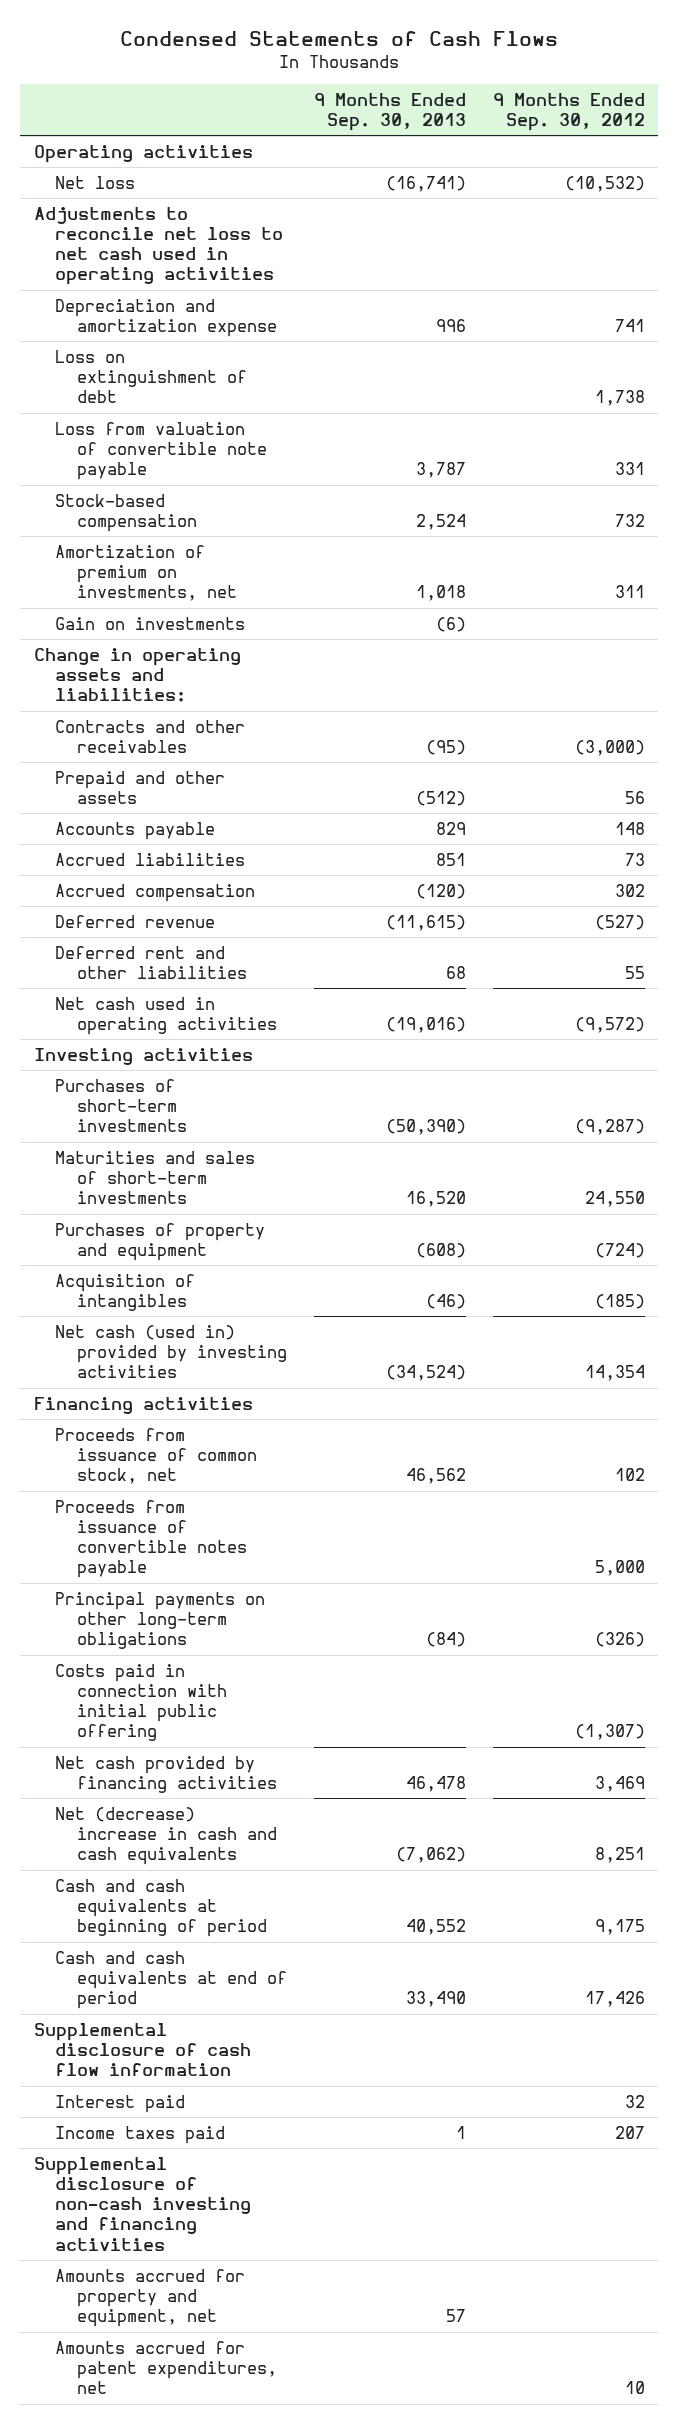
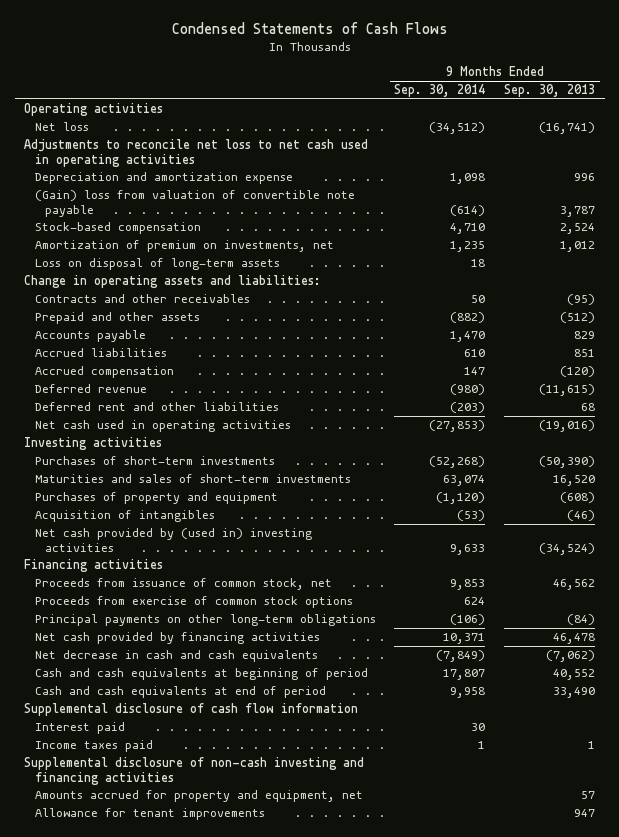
[492,92,645,131] 9 Months Ended Sep. 30, 2012 -> none
none -> [394,84,486,98] Sep. 30, 2014
[55,349,247,404] Loss on extinguishment of debt -> none
[55,421,267,481] Loss from valuation of convertible note payable -> [34,190,355,217] (Gain) loss from valuation of convertible note payable
[55,616,246,630] Gain on investments -> none
[415,585,466,602] 1,018 -> [560,241,596,253] 1,012
none -> [34,258,280,271] Loss on disposal of long-term assets
[55,1324,287,1379] Net cash (used in) provided by investing activities -> [34,528,312,552] Net cash provided by (used in) investing activities
[55,1499,247,1579] Proceeds from issuance of convertible notes payable -> none
none -> [34,596,353,609] Proceeds from exercise of common stock options
[55,1663,227,1742] Costs paid in connection with initial public offering -> none
[55,1806,277,1866] Net (decrease) increase in cash and cash equivalents -> [34,650,318,663] Net decrease in cash and cash equivalents
[55,2340,277,2395] Amounts accrued for patent expenditures, net -> none
none -> [34,808,265,821] Allowance for tenant improvements

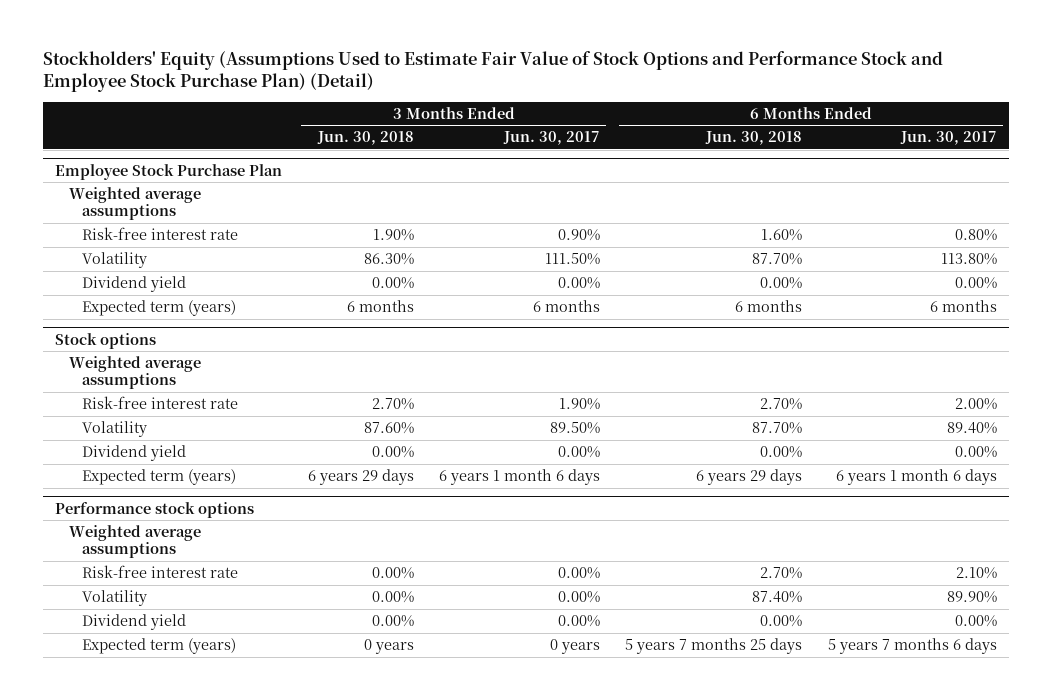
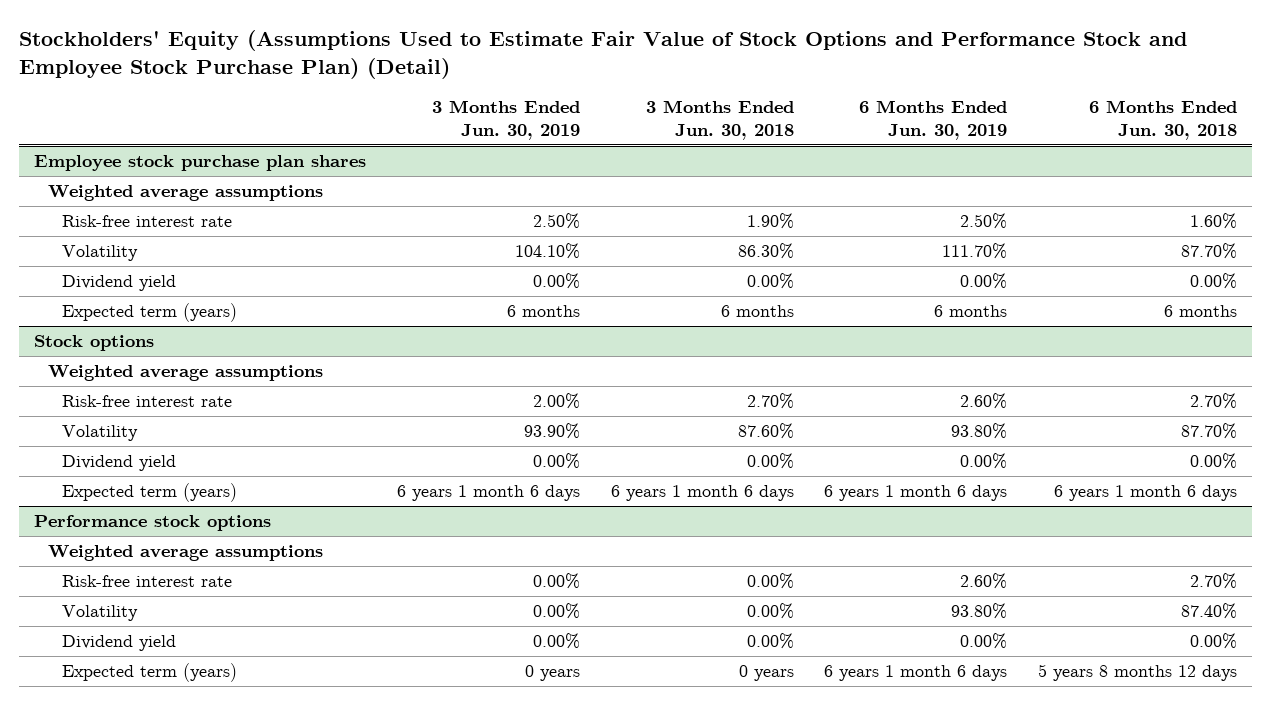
[503,131,601,146] Jun. 30, 2017 -> none
[899,131,997,146] Jun. 30, 2017 -> none
none -> [431,99,580,140] 3 Months Ended Jun. 30, 2019
none -> [859,99,1008,140] 6 Months Ended Jun. 30, 2019
[55,163,283,180] Employee Stock Purchase Plan -> [34,155,367,172] Employee stock purchase plan shares
[307,469,414,486] 6 years 29 days -> [610,485,794,502] 6 years 1 month 6 days
[696,469,803,486] 6 years 29 days -> [1053,485,1237,502] 6 years 1 month 6 days
[625,638,803,655] 5 years 7 months 25 days -> [1037,664,1237,682] 5 years 8 months 12 days

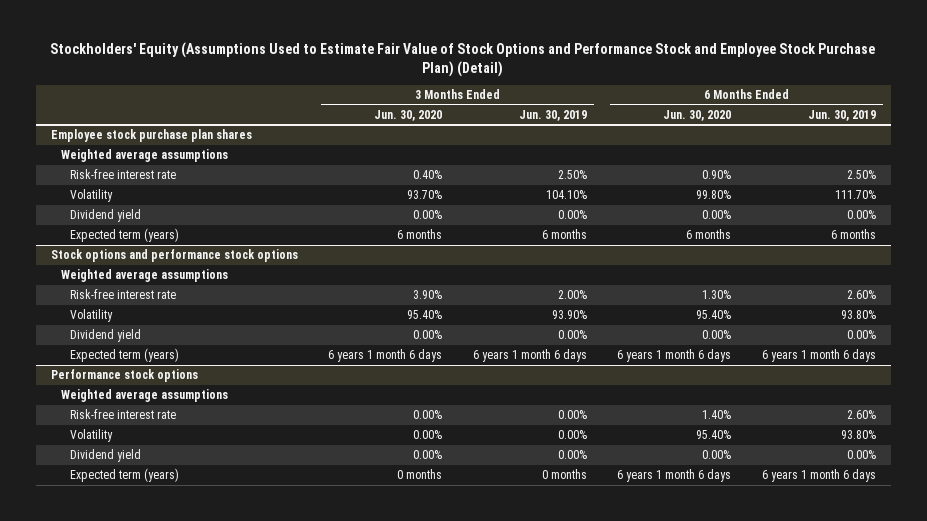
[645,99,794,140] 3 Months Ended Jun. 30, 2018 -> none
[1088,99,1237,140] 6 Months Ended Jun. 30, 2018 -> none
none -> [374,109,443,121] Jun. 30, 2020
none -> [663,109,732,121] Jun. 30, 2020
[34,335,155,352] Stock options -> [50,249,298,263] Stock options and performance stock options
[524,665,580,682] 0 years -> [541,469,587,480] 0 months

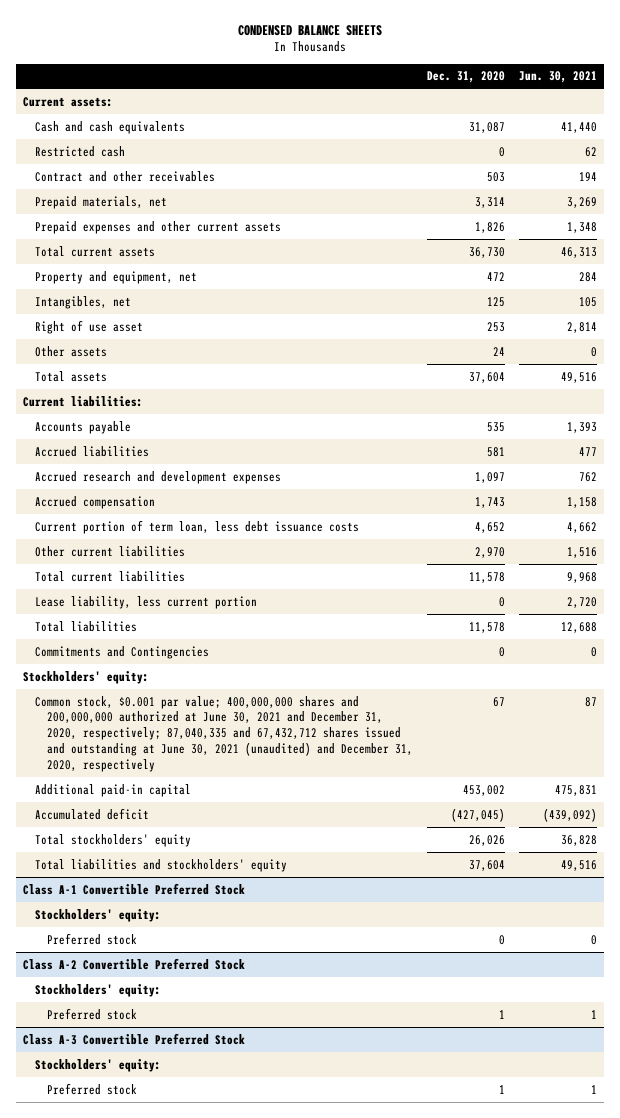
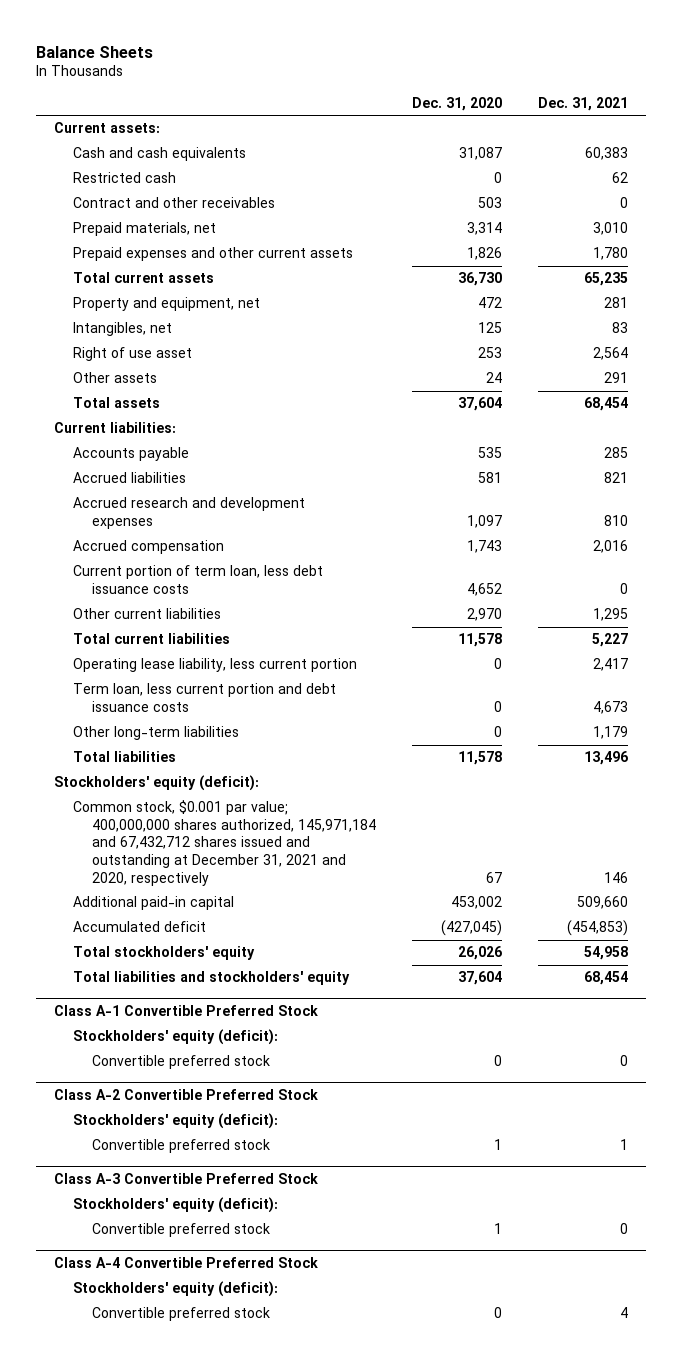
[237,24,382,36] CONDENSED BALANCE SHEETS -> [36,45,154,58] Balance Sheets
[519,71,598,84] Jun. 30, 2021 -> none
none -> [538,96,629,111] Dec. 31, 2021
[34,595,257,609] Lease liability, less current portion -> [73,658,358,673] Operating lease liability, less current portion
none -> [73,683,337,712] Term loan, less current portion and debt issuance costs
none -> [73,726,240,741] Other long-term liabilities
[34,645,209,659] Commitments and Contingencies -> none
[22,670,149,684] Stockholders' equity: -> [54,775,260,792] Stockholders' equity (deficit):
[34,695,413,772] Common stock, $0.001 par value; 400,000,000 shares and 200,000,000 authorized at June 30, 2021 and December 31, 2020, respectively; 87,040,335 and 67,432,712 shares issued and outstanding at June 30, 2021 (unaudited) and December 31, 2020, respectively -> [73,800,377,886] Common stock, $0.001 par value; 400,000,000 shares authorized, 145,971,184 and 67,432,712 shares issued and outstanding at December 31, 2021 and 2020, respectively
[34,908,161,922] Stockholders' equity: -> [73,1029,279,1046] Stockholders' equity (deficit):
[46,932,137,945] Preferred stock -> [92,1055,271,1070] Convertible preferred stock
[34,983,161,997] Stockholders' equity: -> [73,1113,279,1130] Stockholders' equity (deficit):
[46,1007,137,1020] Preferred stock -> [92,1139,271,1154] Convertible preferred stock
[34,1058,161,1072] Stockholders' equity: -> [73,1197,279,1214] Stockholders' equity (deficit):
[46,1082,137,1095] Preferred stock -> [92,1223,271,1238] Convertible preferred stock
none -> [54,1257,319,1269] Class A-4 Convertible Preferred Stock
none -> [73,1281,279,1298] Stockholders' equity (deficit):
none -> [92,1307,271,1322] Convertible preferred stock

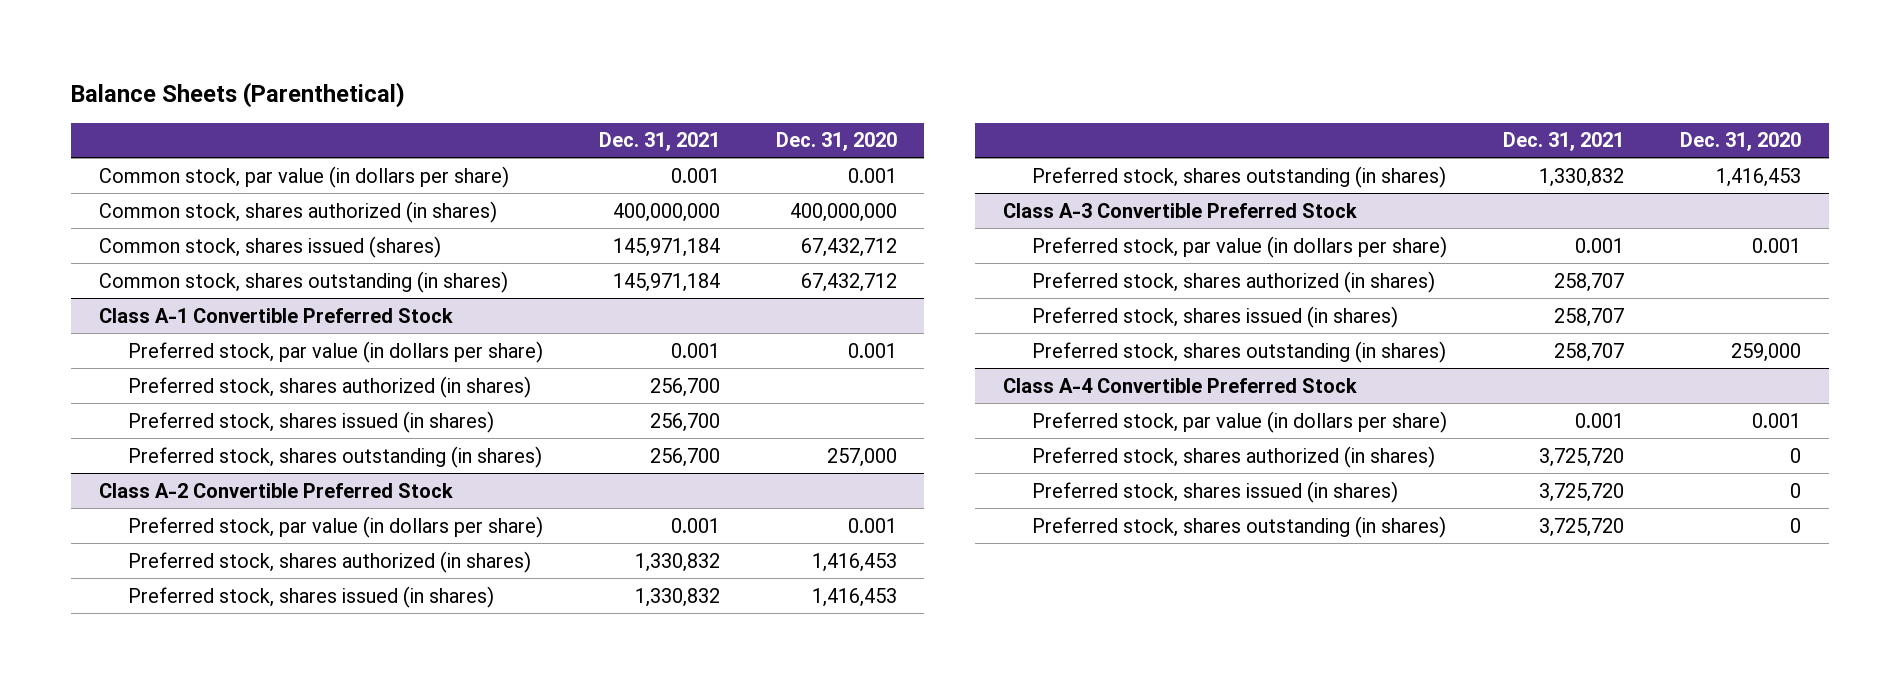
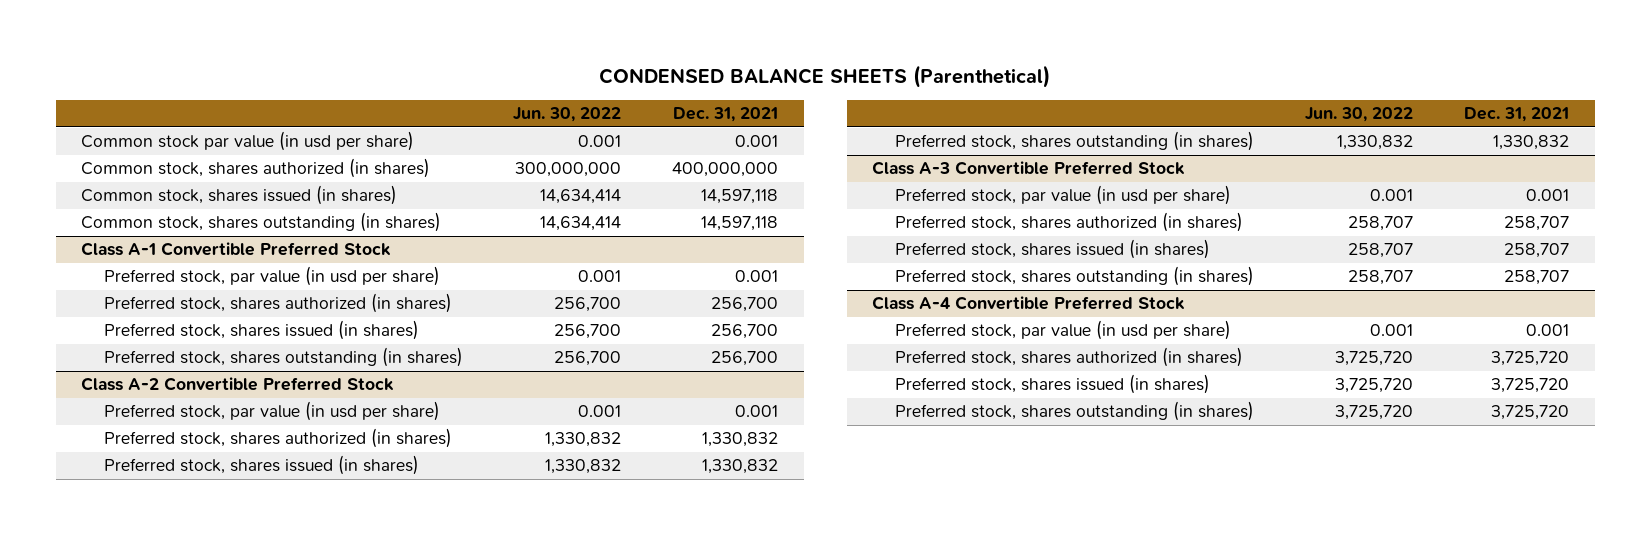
[70,82,405,109] Balance Sheets (Parenthetical) -> [599,64,1051,88] CONDENSED BALANCE SHEETS (Parenthetical)
[775,132,897,152] Dec. 31, 2020 -> none
none -> [513,107,622,123] Jun. 30, 2022
[98,165,509,188] Common stock, par value (in dollars per share) -> [80,131,414,152] Common stock par value (in usd per share)
[98,235,441,258] Common stock, shares issued (shares) -> [80,185,397,206] Common stock, shares issued (in shares)
[612,237,720,257] 145,971,184 -> [701,189,779,205] 14,597,118
[612,272,720,292] 145,971,184 -> [701,216,779,232] 14,597,118
[128,340,544,363] Preferred stock, par value (in dollars per share) -> [103,266,440,287] Preferred stock, par value (in usd per share)
[128,515,544,538] Preferred stock, par value (in dollars per share) -> [103,401,440,422] Preferred stock, par value (in usd per share)
[1032,235,1448,258] Preferred stock, par value (in dollars per share) -> [895,185,1232,206] Preferred stock, par value (in usd per share)
[1032,410,1448,433] Preferred stock, par value (in dollars per share) -> [895,320,1232,341] Preferred stock, par value (in usd per share)

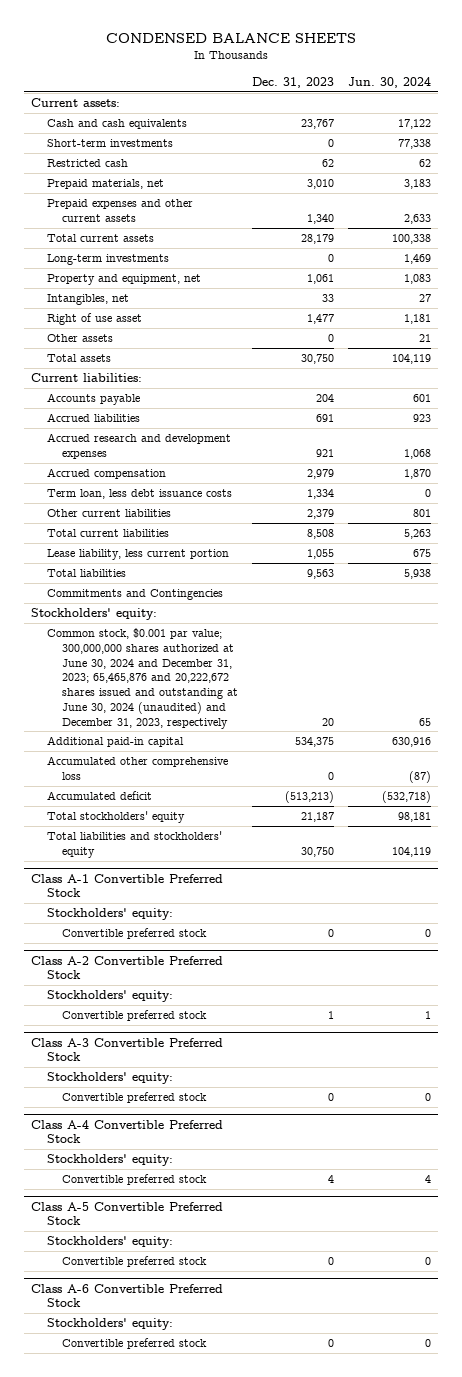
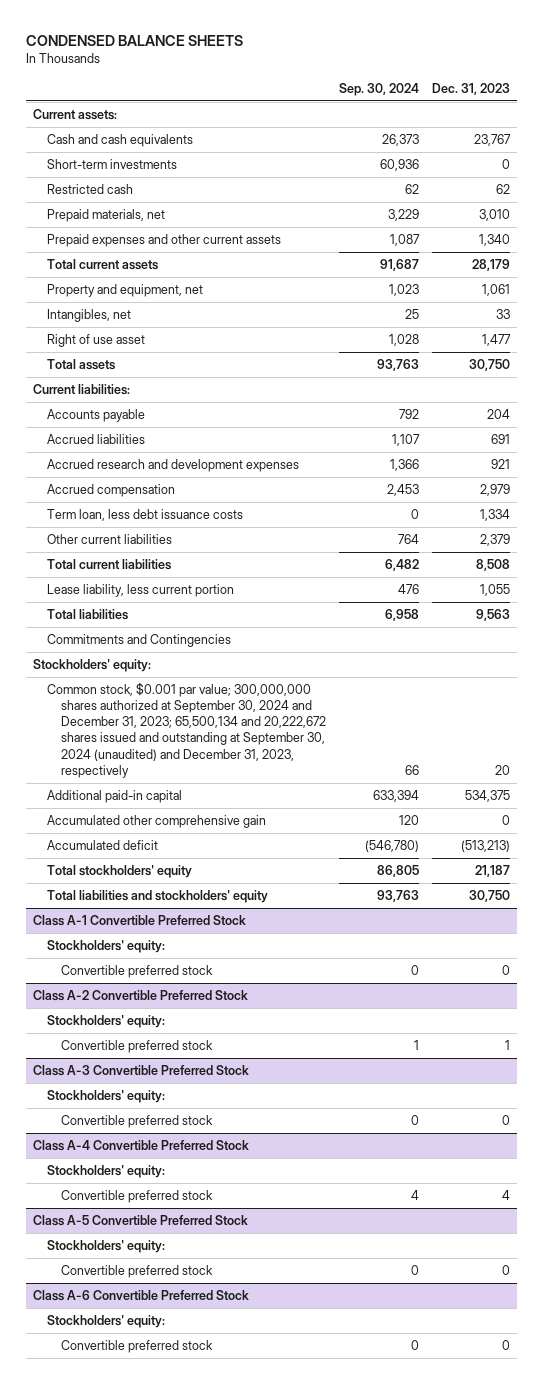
[347,76,431,88] Jun. 30, 2024 -> none
none -> [339,82,420,96] Sep. 30, 2024
[46,254,169,266] Long-term investments -> none
[46,334,113,343] Other assets -> none
[46,628,239,729] Common stock, $0.001 par value; 300,000,000 shares authorized at June 30, 2024 and December 31, 2023; 65,465,876 and 20,222,672 shares issued and outstanding at June 30, 2024 (unaudited) and December 31, 2023, respectively -> [46,682,326,778] Common stock, $0.001 par value; 300,000,000 shares authorized at September 30, 2024 and December 31, 2023; 65,500,134 and 20,222,672 shares issued and outstanding at September 30, 2024 (unaudited) and December 31, 2023, respectively
[46,756,228,780] Accumulated other comprehensive loss -> [46,815,266,829] Accumulated other comprehensive gain

